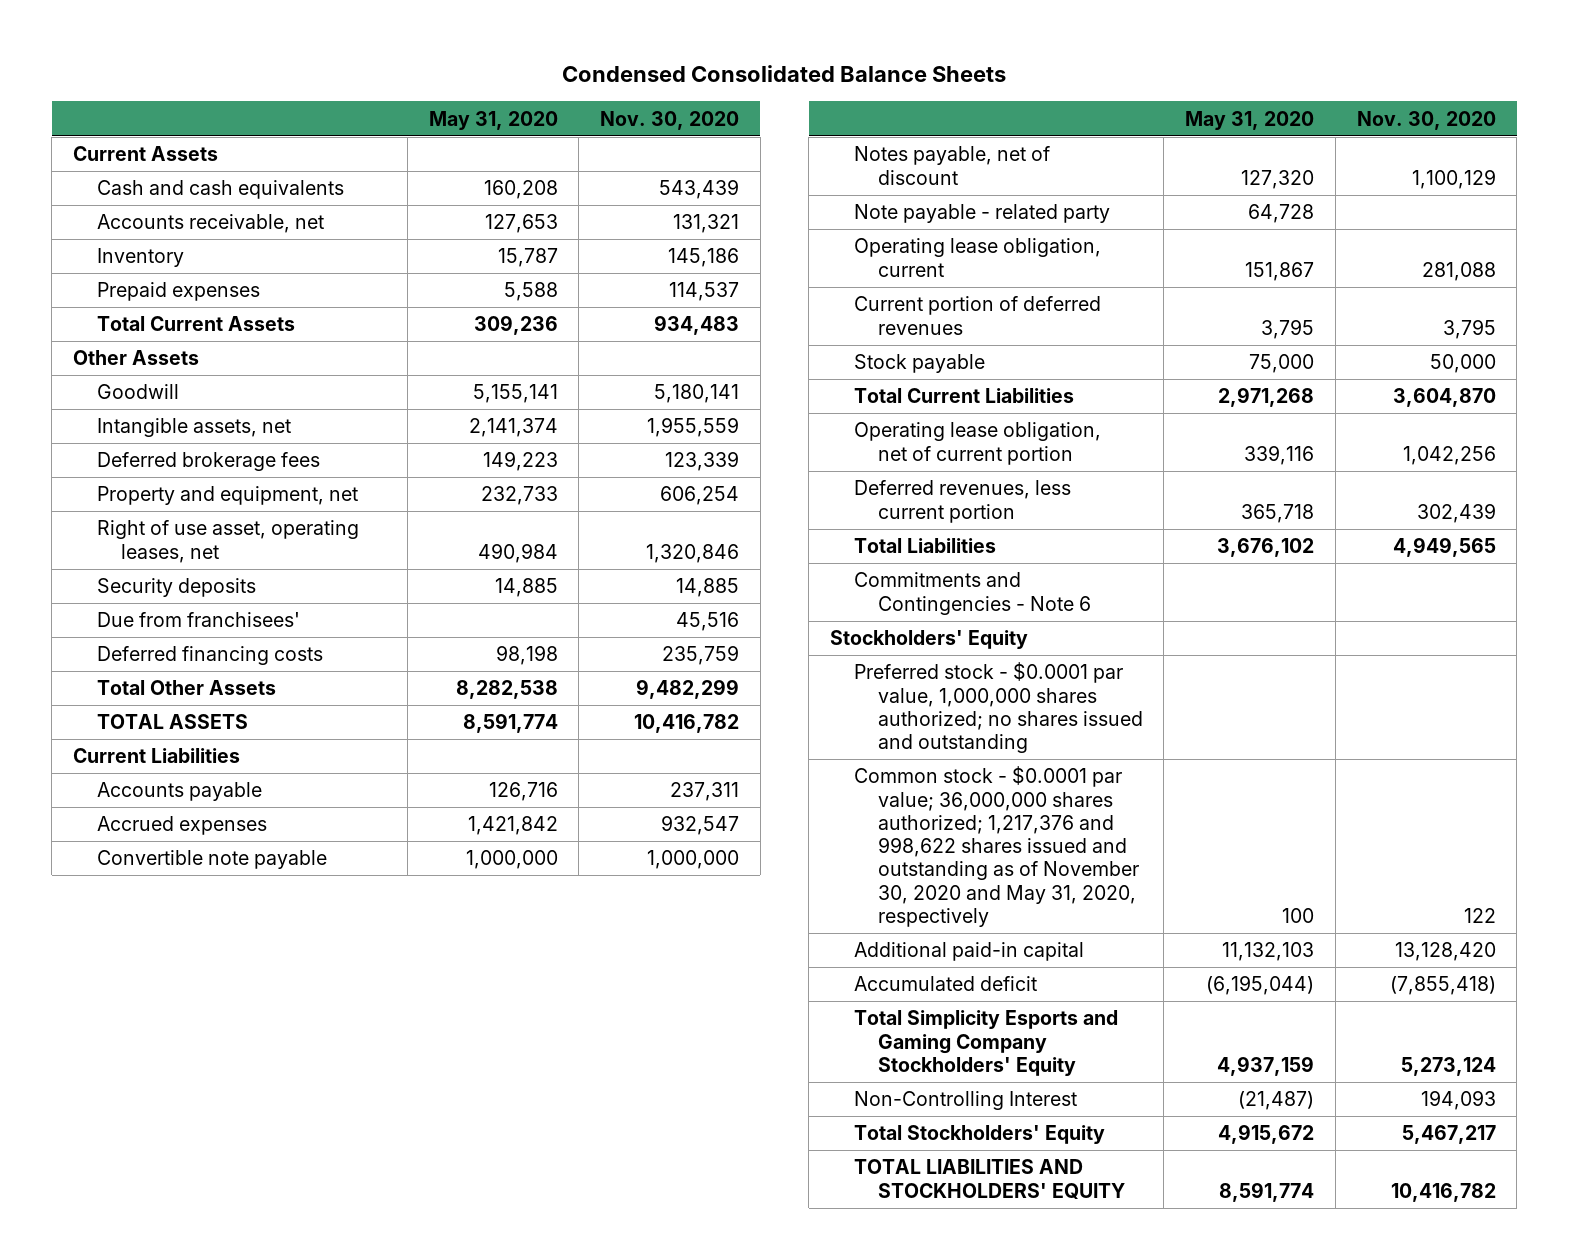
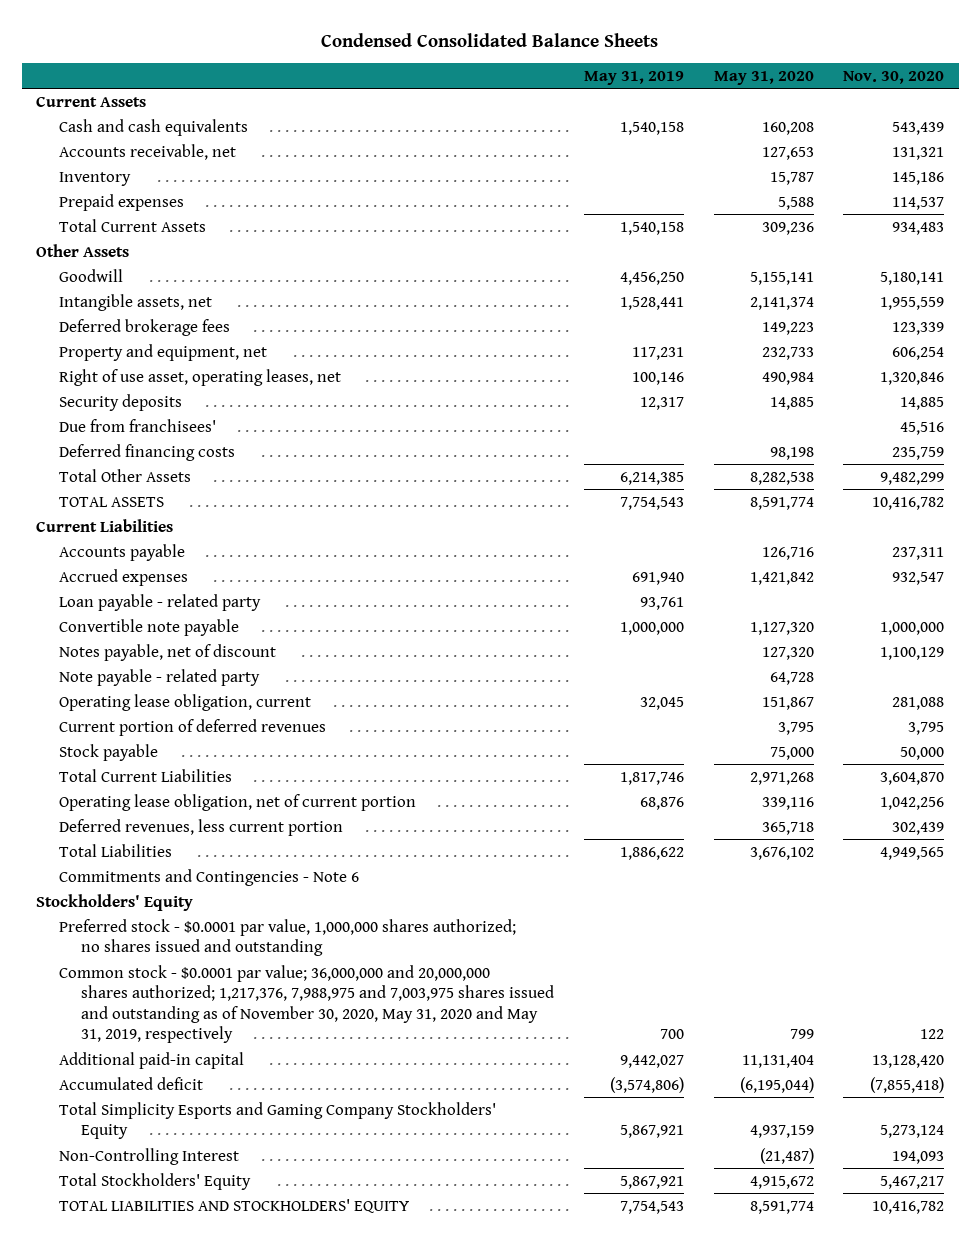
none -> [583,70,684,85] May 31, 2019
none -> [58,593,261,611] Loan payable - related party
[465,850,558,870] 1,000,000 -> [749,621,814,635] 1,127,320
[853,766,1139,927] Common stock - $0.0001 par value; 36,000,000 shares authorized; 1,217,376 and 998,622 shares issued and outstanding as of November 30, 2020 and May 31, 2020, respectively -> [58,964,555,1044] Common stock - $0.0001 par value; 36,000,000 and 20,000,000 shares authorized; 1,217,376, 7,988,975 and 7,003,975 shares issued and outstanding as of November 30, 2020, May 31, 2020 and May 31, 2019, respectively
[1282,907,1315,923] 100 -> [789,1029,814,1040] 799
[1222,942,1315,962] 11,132,103 -> [741,1054,814,1068] 11,131,404

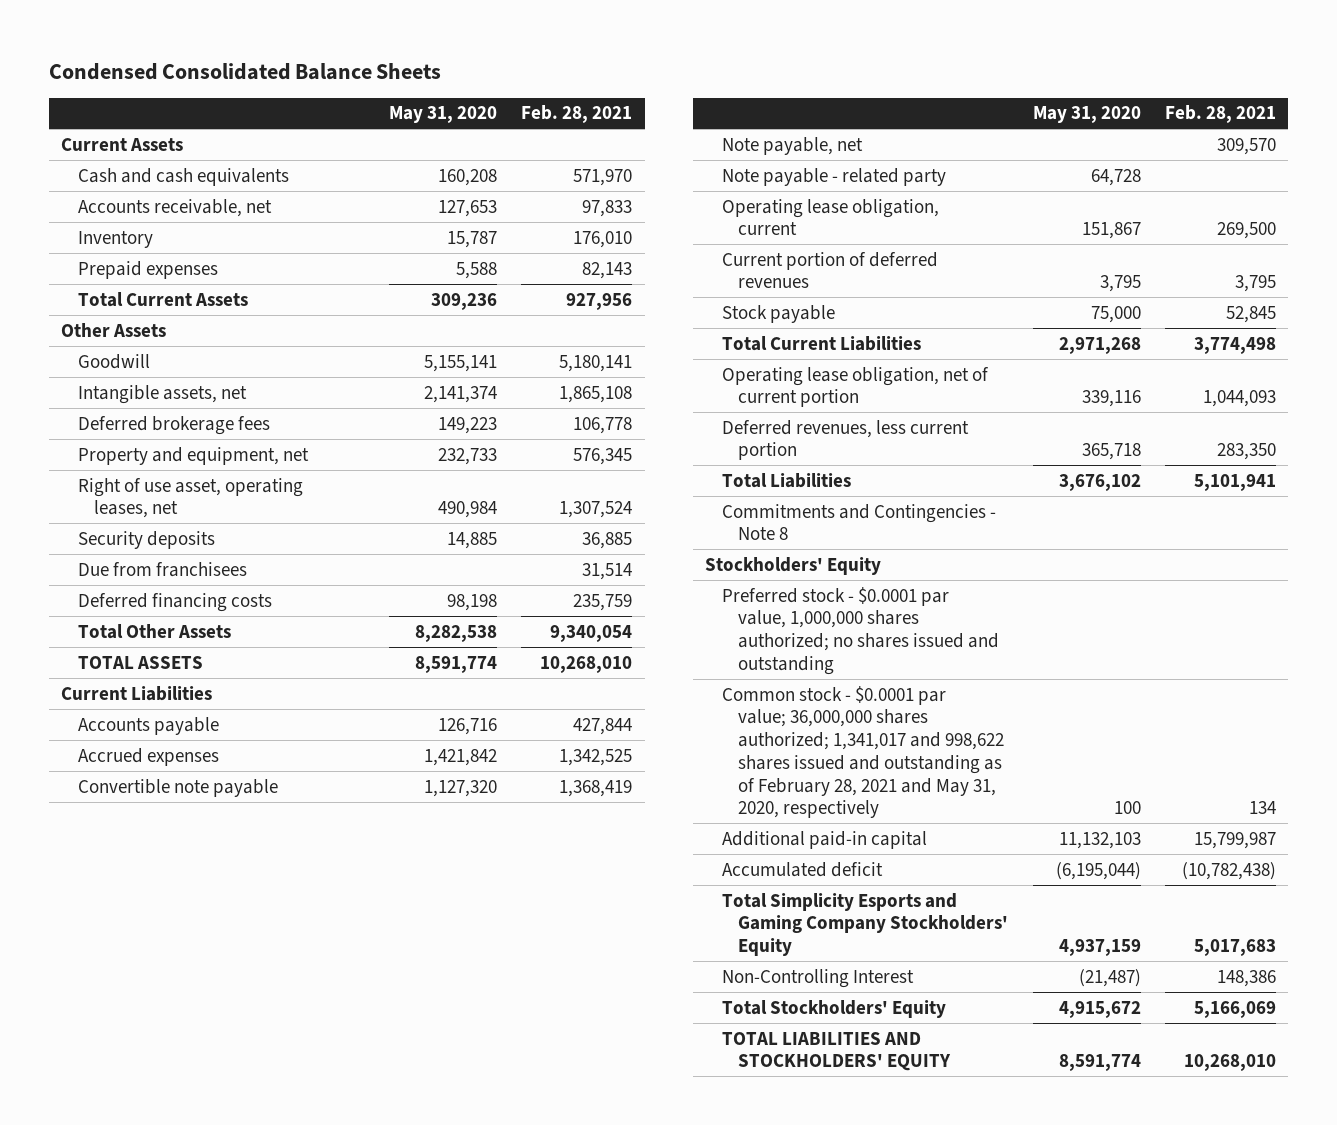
[583,70,684,85] May 31, 2019 -> none
[843,70,945,84] Nov. 30, 2020 -> none
none -> [521,105,633,124] Feb. 28, 2021
[58,418,216,432] Due from franchisees' -> [77,561,247,577] Due from franchisees
[58,593,261,611] Loan payable - related party -> none
[58,643,276,661] Notes payable, net of discount -> none
none -> [721,136,863,155] Note payable, net
[58,868,359,886] Commitments and Contingencies - Note 6 -> [721,503,996,541] Commitments and Contingencies - Note 8
[58,964,555,1044] Common stock - $0.0001 par value; 36,000,000 and 20,000,000 shares authorized; 1,217,376, 7,988,975 and 7,003,975 shares issued and outstanding as of November 30, 2020, May 31, 2020 and May 31, 2019, respectively -> [721,685,1005,819] Common stock - $0.0001 par value; 36,000,000 shares authorized; 1,341,017 and 998,622 shares issued and outstanding as of February 28, 2021 and May 31, 2020, respectively
[789,1029,814,1040] 799 -> [1113,801,1141,815] 100
[741,1054,814,1068] 11,131,404 -> [1058,831,1141,849] 11,132,103

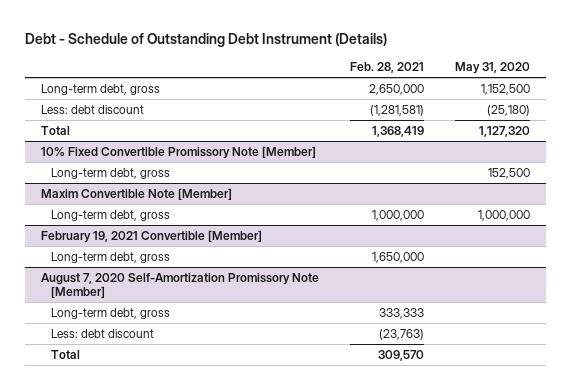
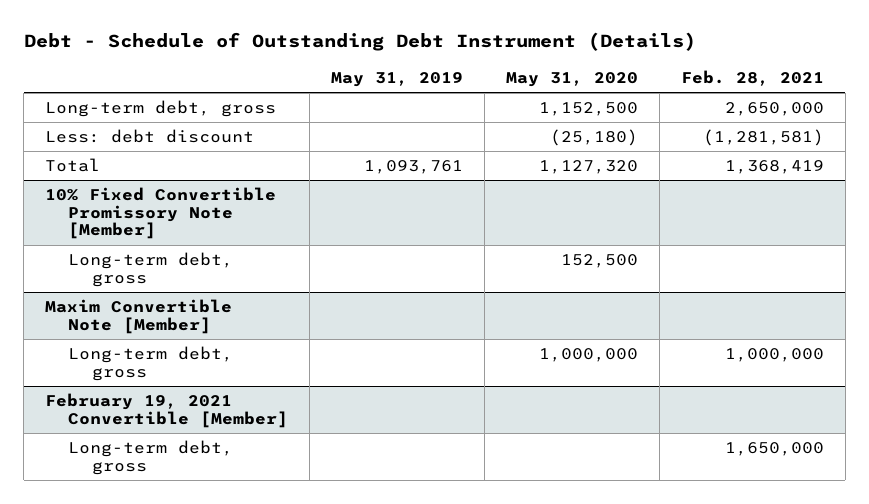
none -> [331,71,464,87] May 31, 2019
[40,272,319,299] August 7, 2020 Self-Amortization Promissory Note [Member] -> none
[51,307,171,319] Long-term debt, gross -> none
[51,328,155,338] Less: debt discount -> none
[51,349,81,359] Total -> none

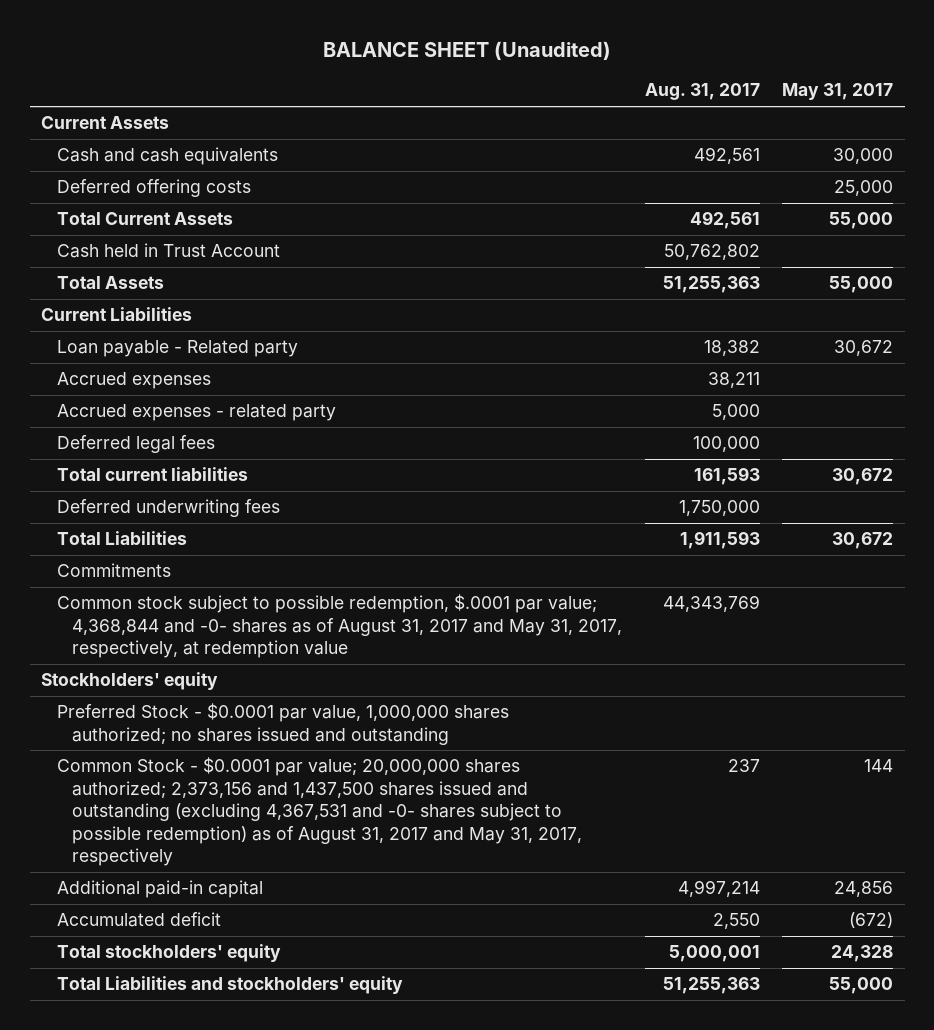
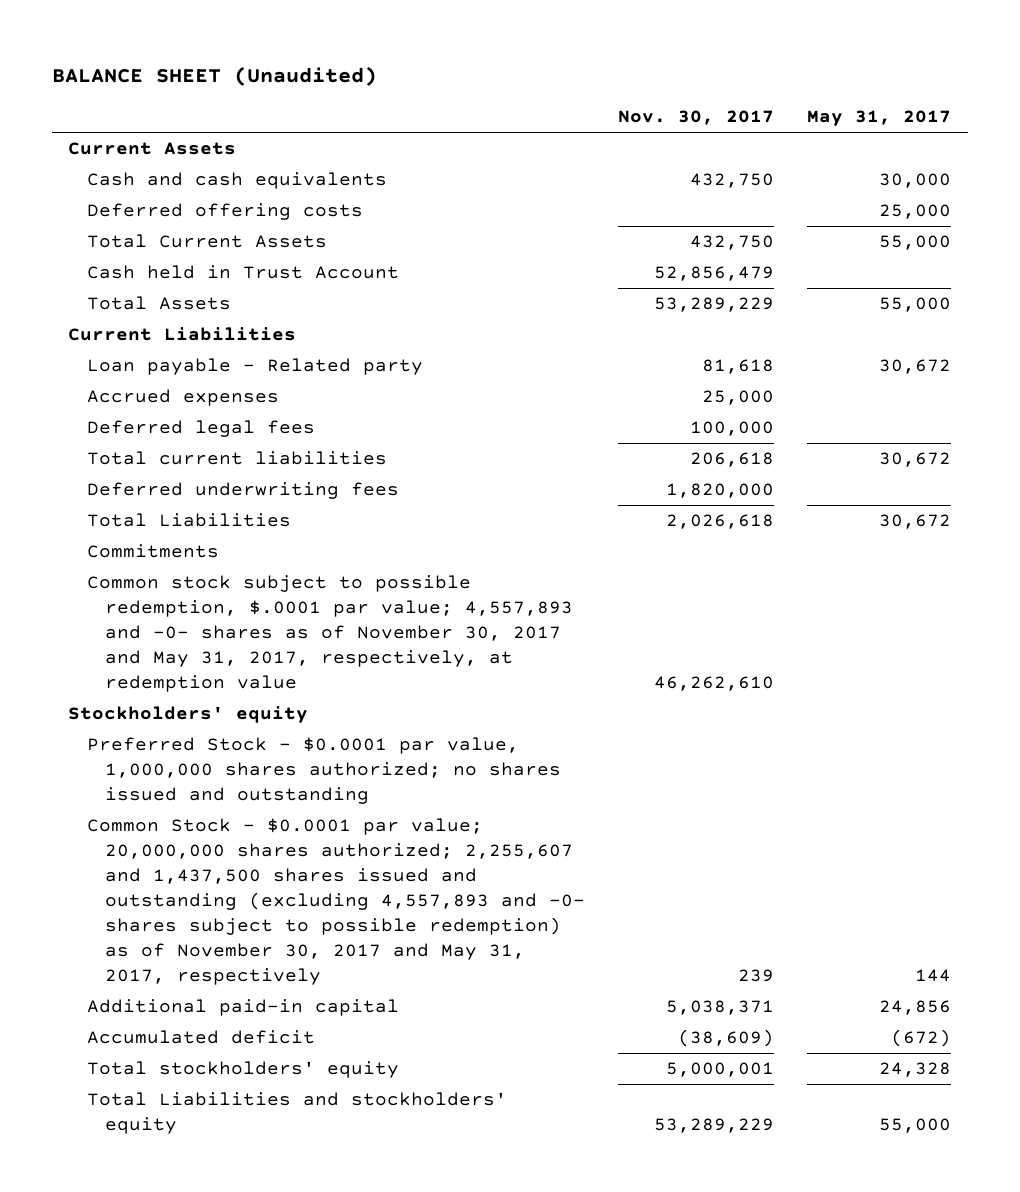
[644,83,760,101] Aug. 31, 2017 -> none
none -> [618,110,775,126] Nov. 30, 2017
[56,404,336,422] Accrued expenses - related party -> none
[56,594,623,659] Common stock subject to possible redemption, $.0001 par value; 4,368,844 and -0- shares as of August 31, 2017 and May 31, 2017, respectively, at redemption value -> [86,575,574,692] Common stock subject to possible redemption, $.0001 par value; 4,557,893 and -0- shares as of November 30, 2017 and May 31, 2017, respectively, at redemption value
[56,757,583,866] Common Stock - $0.0001 par value; 20,000,000 shares authorized; 2,373,156 and 1,437,500 shares issued and outstanding (excluding 4,367,531 and -0- shares subject to possible redemption) as of August 31, 2017 and May 31, 2017, respectively -> [86,818,586,985] Common Stock - $0.0001 par value; 20,000,000 shares authorized; 2,255,607 and 1,437,500 shares issued and outstanding (excluding 4,557,893 and -0- shares subject to possible redemption) as of November 30, 2017 and May 31, 2017, respectively

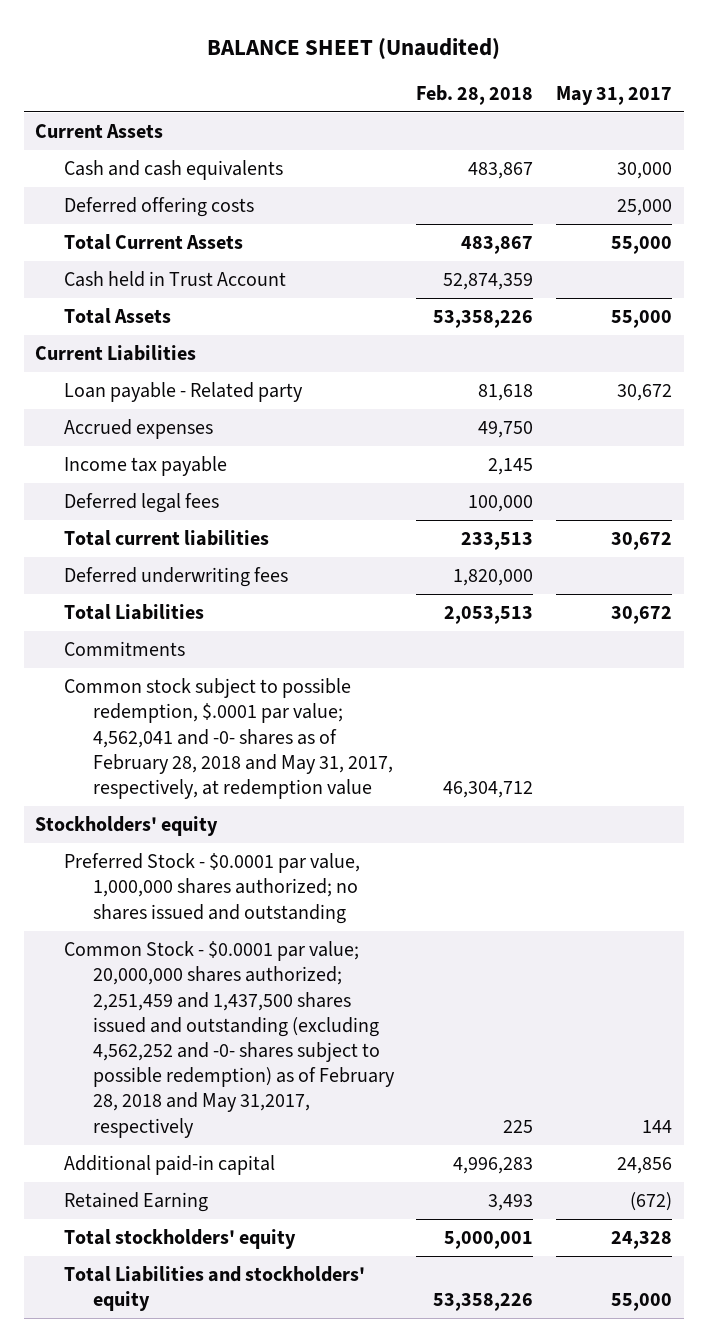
[618,110,775,126] Nov. 30, 2017 -> none
none -> [416,84,534,105] Feb. 28, 2018
none -> [63,456,227,477] Income tax payable
[86,575,574,692] Common stock subject to possible redemption, $.0001 par value; 4,557,893 and -0- shares as of November 30, 2017 and May 31, 2017, respectively, at redemption value -> [63,678,393,800] Common stock subject to possible redemption, $.0001 par value; 4,562,041 and -0- shares as of February 28, 2018 and May 31, 2017, respectively, at redemption value
[86,818,586,985] Common Stock - $0.0001 par value; 20,000,000 shares authorized; 2,255,607 and 1,437,500 shares issued and outstanding (excluding 4,557,893 and -0- shares subject to possible redemption) as of November 30, 2017 and May 31, 2017, respectively -> [63,941,395,1138] Common Stock - $0.0001 par value; 20,000,000 shares authorized; 2,251,459 and 1,437,500 shares issued and outstanding (excluding 4,562,252 and -0- shares subject to possible redemption) as of February 28, 2018 and May 31,2017, respectively
[86,1030,315,1045] Accumulated deficit -> [63,1192,208,1213] Retained Earning

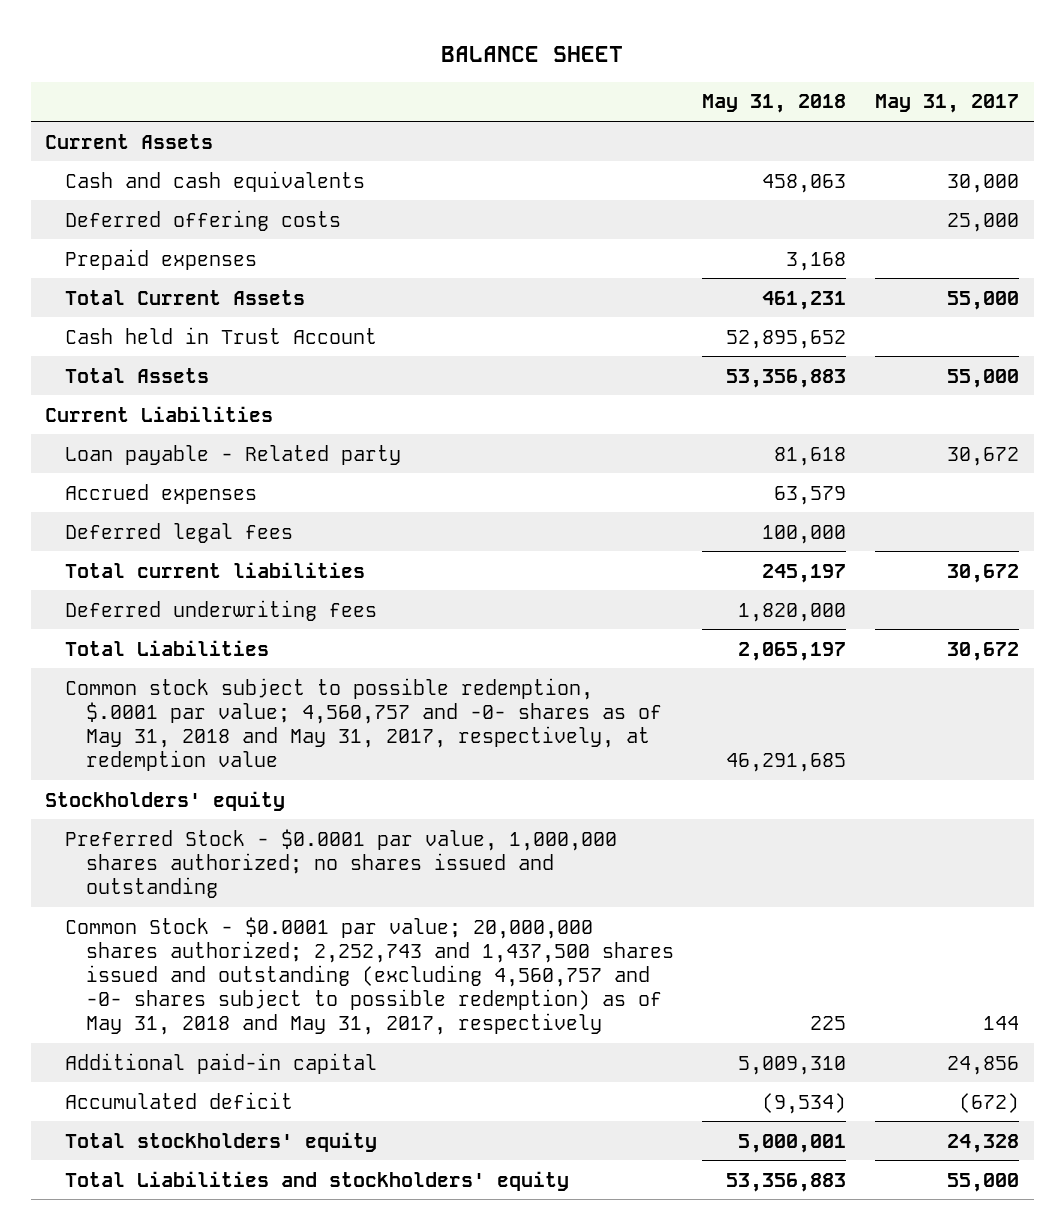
[206,37,500,60] BALANCE SHEET (Unaudited) -> [441,45,624,62] BALANCE SHEET
[416,84,534,105] Feb. 28, 2018 -> none
none -> [702,94,847,114] May 31, 2018
none -> [65,248,258,270] Prepaid expenses
[63,456,227,477] Income tax payable -> none
[63,641,185,657] Commitments -> none
[63,678,393,800] Common stock subject to possible redemption, $.0001 par value; 4,562,041 and -0- shares as of February 28, 2018 and May 31, 2017, respectively, at redemption value -> [65,677,662,772] Common stock subject to possible redemption, $.0001 par value; 4,560,757 and -0- shares as of May 31, 2018 and May 31, 2017, respectively, at redemption value
[63,941,395,1138] Common Stock - $0.0001 par value; 20,000,000 shares authorized; 2,251,459 and 1,437,500 shares issued and outstanding (excluding 4,562,252 and -0- shares subject to possible redemption) as of February 28, 2018 and May 31,2017, respectively -> [65,916,674,1036] Common Stock - $0.0001 par value; 20,000,000 shares authorized; 2,252,743 and 1,437,500 shares issued and outstanding (excluding 4,560,757 and -0- shares subject to possible redemption) as of May 31, 2018 and May 31, 2017, respectively
[63,1192,208,1213] Retained Earning -> [65,1091,294,1109] Accumulated deficit

